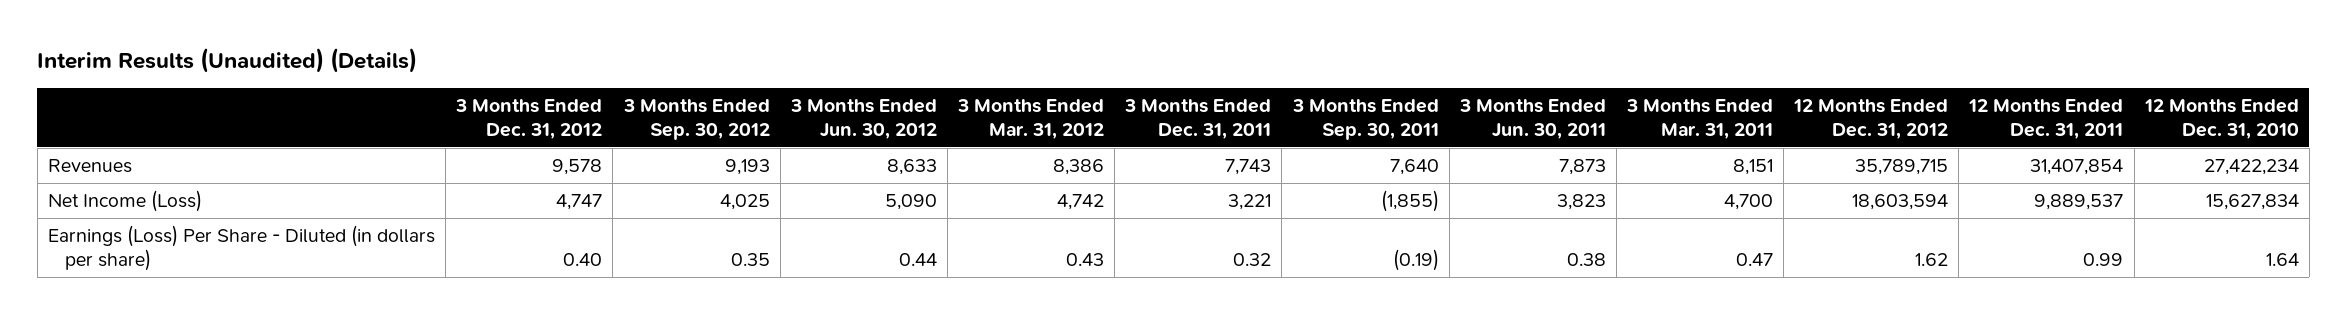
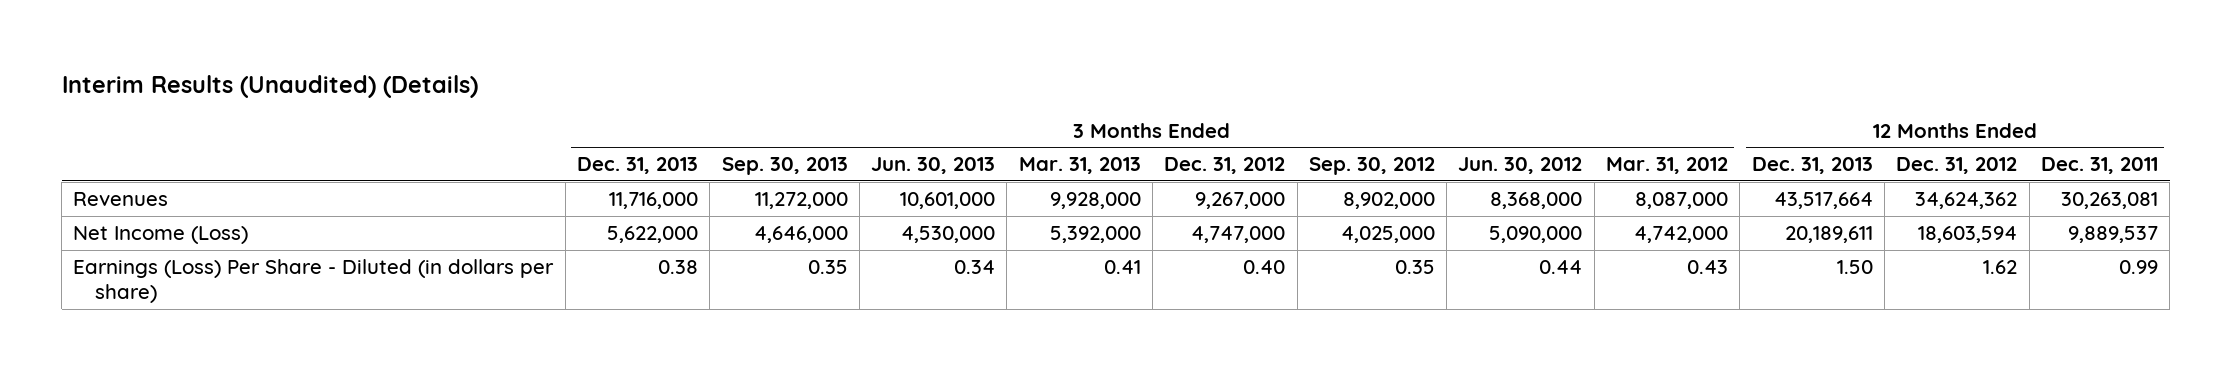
[1124,99,1272,139] 3 Months Ended Dec. 31, 2011 -> none
[1291,99,1439,140] 3 Months Ended Sep. 30, 2011 -> none
[1458,99,1606,139] 3 Months Ended Jun. 30, 2011 -> none
[1625,99,1773,139] 3 Months Ended Mar. 31, 2011 -> none
[2143,99,2299,139] 12 Months Ended Dec. 31, 2010 -> none
none -> [576,157,698,175] Dec. 31, 2013
none -> [721,157,848,176] Sep. 30, 2013
none -> [871,157,996,175] Jun. 30, 2013
none -> [1018,157,1141,175] Mar. 31, 2013
none -> [1751,157,1873,175] Dec. 31, 2013
[552,159,603,176] 9,578 -> [1195,192,1286,210] 9,267,000
[724,159,770,176] 9,193 -> [1342,192,1435,210] 8,902,000
[886,159,937,176] 8,633 -> [1490,192,1583,210] 8,368,000
[1053,159,1105,176] 8,386 -> [1635,192,1729,210] 8,087,000
[1855,159,1949,176] 35,789,715 -> [1915,192,2018,210] 34,624,362
[2030,159,2124,176] 31,407,854 -> [2060,192,2158,210] 30,263,081
[556,194,603,211] 4,747 -> [1191,226,1286,244] 4,747,000
[719,194,770,211] 4,025 -> [1340,226,1435,244] 4,025,000
[884,194,937,211] 5,090 -> [1489,226,1583,244] 5,090,000
[1057,194,1105,211] 4,742 -> [1634,226,1729,244] 4,742,000

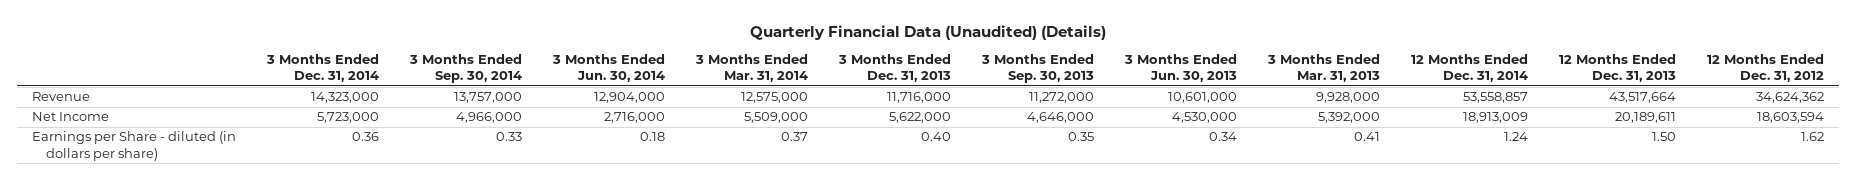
[61,75,478,99] Interim Results (Unaudited) (Details) -> [750,24,1107,40] Quarterly Financial Data (Unaudited) (Details)
[1164,157,1286,175] Dec. 31, 2012 -> none
[1308,157,1435,176] Sep. 30, 2012 -> none
[1458,157,1583,175] Jun. 30, 2012 -> none
[1606,157,1729,175] Mar. 31, 2012 -> none
[2040,157,2158,175] Dec. 31, 2011 -> none
none -> [266,53,380,83] 3 Months Ended Dec. 31, 2014
none -> [409,53,523,84] 3 Months Ended Sep. 30, 2014
none -> [552,53,666,83] 3 Months Ended Jun. 30, 2014
none -> [695,53,809,83] 3 Months Ended Mar. 31, 2014
none -> [1410,53,1528,83] 12 Months Ended Dec. 31, 2014
[73,192,169,207] Revenues -> [32,92,91,102] Revenue
[73,226,249,245] Net Income (Loss) -> [32,112,110,122] Net Income
[73,259,555,304] Earnings (Loss) Per Share - Diluted (in dollars per share) -> [32,131,237,161] Earnings per Share - diluted (in dollars per share)
[657,260,698,275] 0.38 -> [921,132,952,142] 0.40

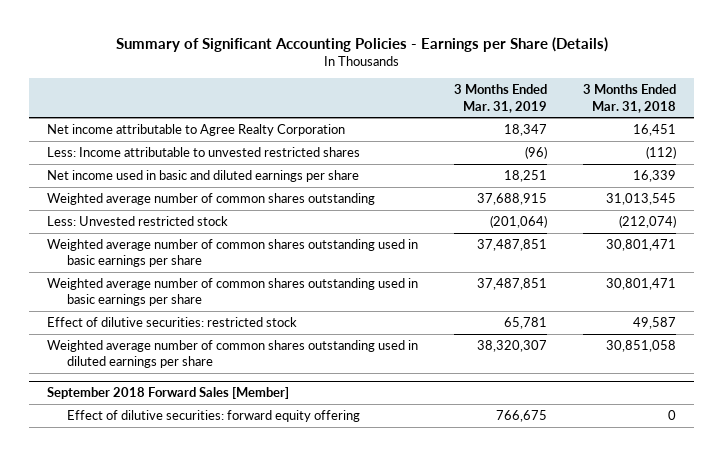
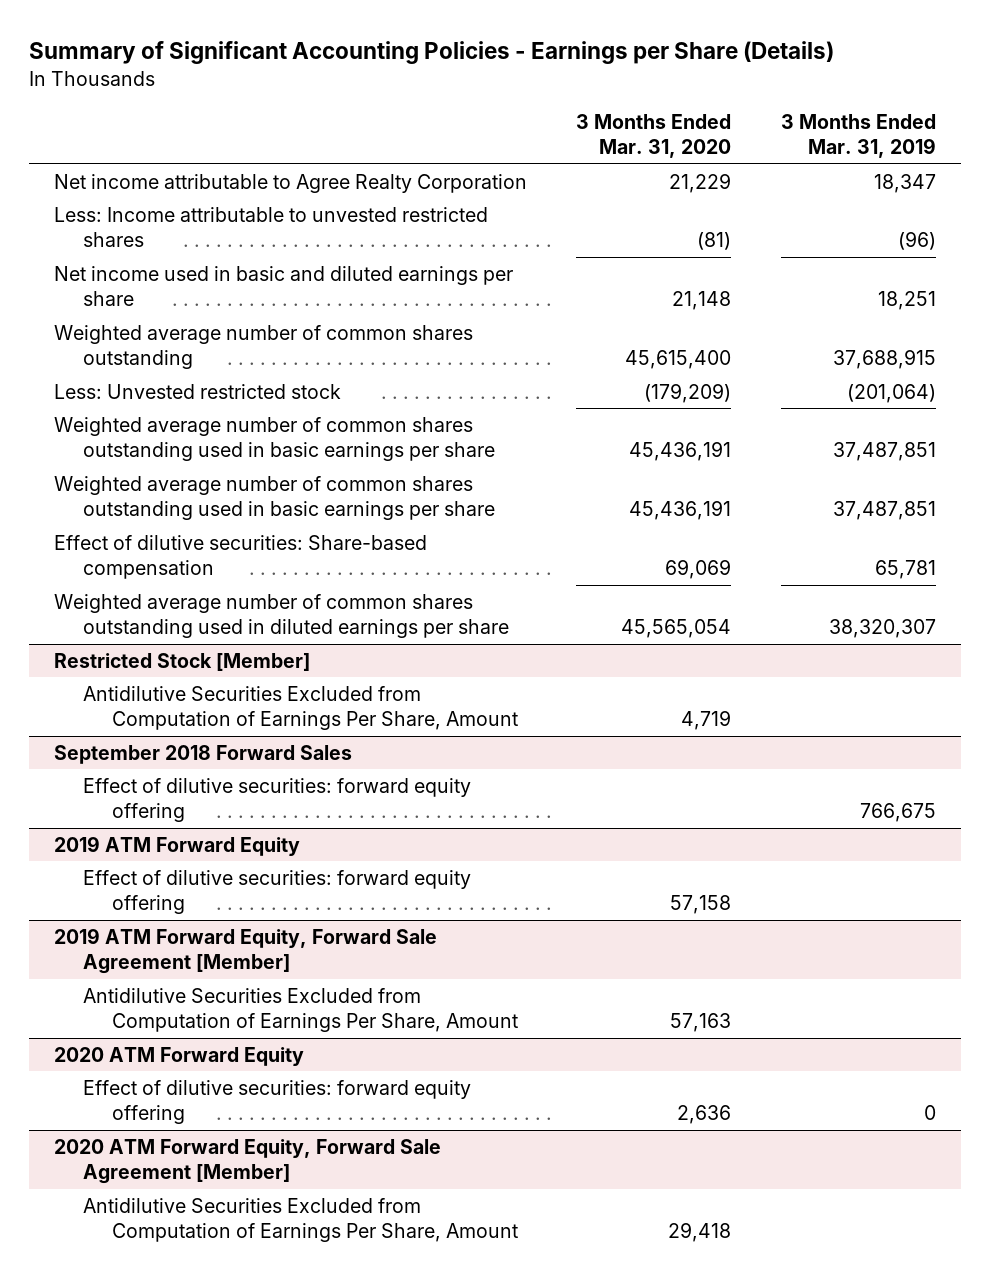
[583,84,677,113] 3 Months Ended Mar. 31, 2018 -> none
none -> [576,114,732,159] 3 Months Ended Mar. 31, 2020
[47,316,298,327] Effect of dilutive securities: restricted stock -> [53,534,427,580] Effect of dilutive securities: Share-based compensation
none -> [53,652,310,671] Restricted Stock [Member]
none -> [82,685,518,731] Antidilutive Securities Excluded from Computation of Earnings Per Share, Amount
[47,387,290,400] September 2018 Forward Sales [Member] -> [53,744,352,764] September 2018 Forward Sales
none -> [53,835,300,856] 2019 ATM Forward Equity
none -> [82,869,471,915] Effect of dilutive securities: forward equity offering
none -> [53,927,437,975] 2019 ATM Forward Equity, Forward Sale Agreement [Member]
none -> [82,987,518,1033] Antidilutive Securities Excluded from Computation of Earnings Per Share, Amount
none -> [53,1046,304,1066] 2020 ATM Forward Equity
none -> [82,1079,471,1125] Effect of dilutive securities: forward equity offering
none -> [53,1138,441,1185] 2020 ATM Forward Equity, Forward Sale Agreement [Member]
none -> [82,1197,518,1243] Antidilutive Securities Excluded from Computation of Earnings Per Share, Amount

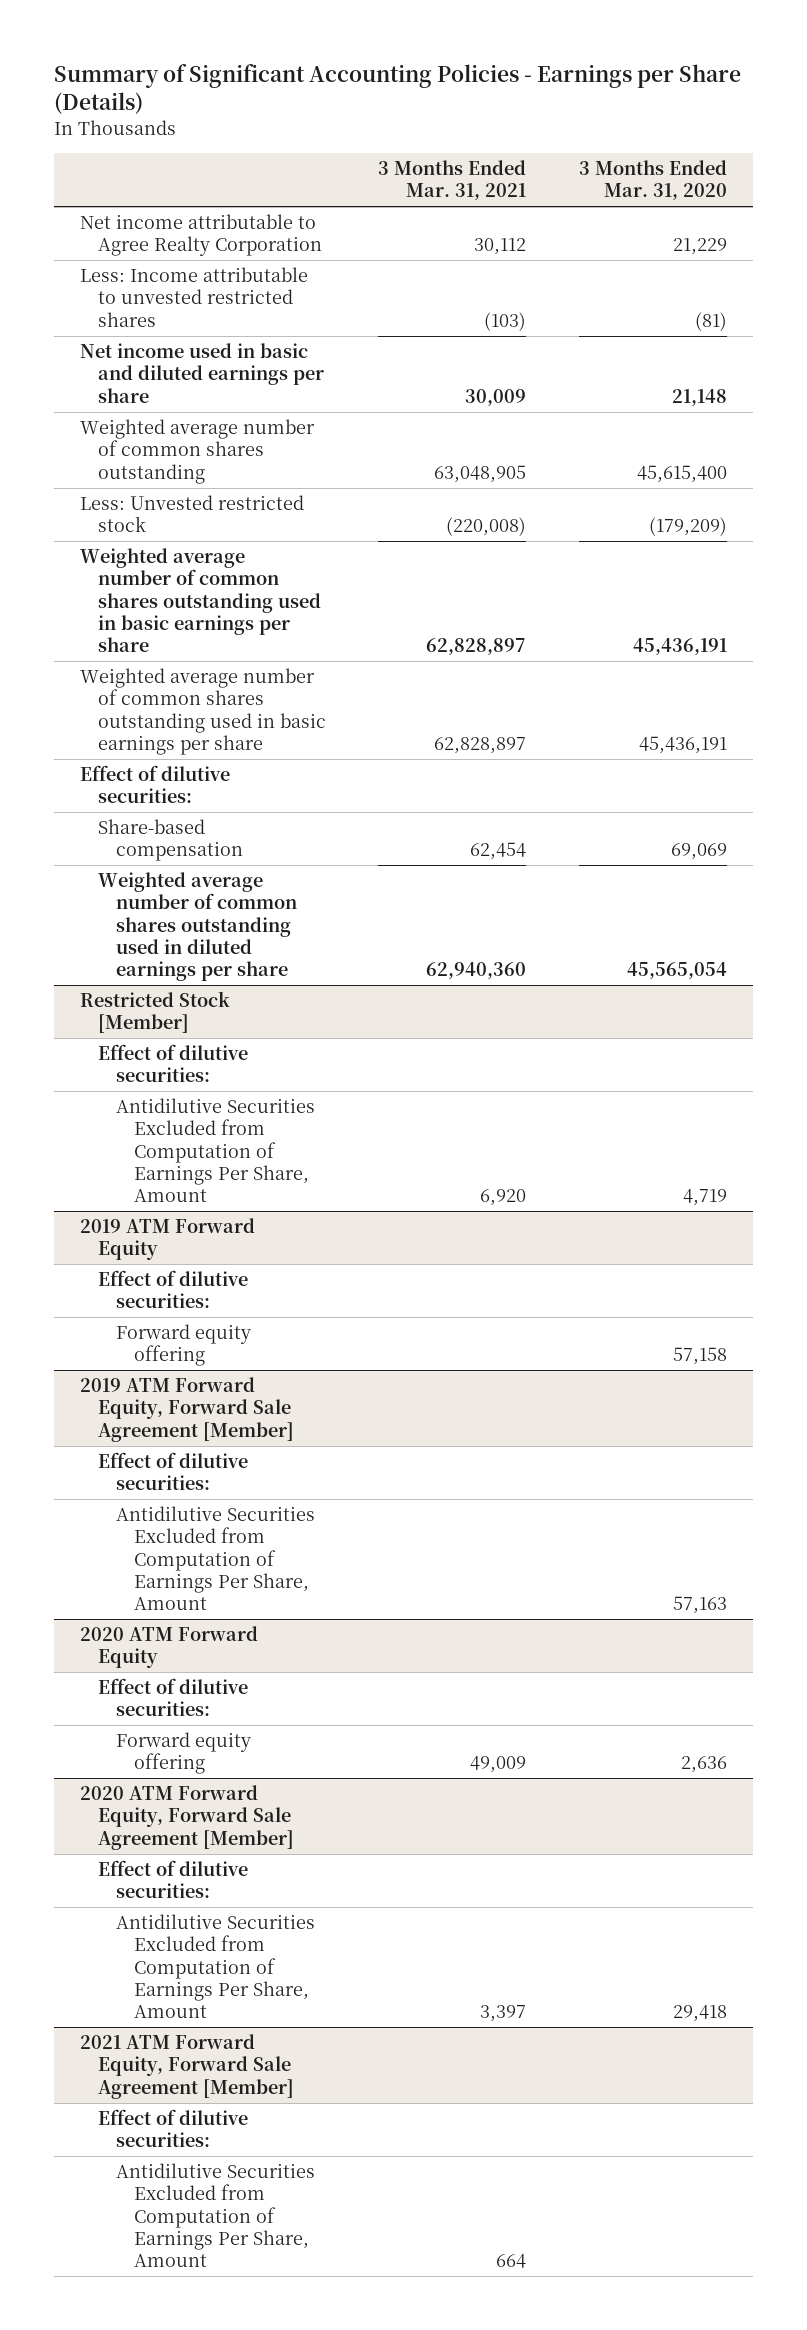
[780,114,936,159] 3 Months Ended Mar. 31, 2019 -> none
none -> [378,160,527,201] 3 Months Ended Mar. 31, 2021
none -> [79,765,230,804] Effect of dilutive securities:
[53,534,427,580] Effect of dilutive securities: Share-based compensation -> [97,819,243,862] Share-based compensation
none -> [97,1044,248,1083] Effect of dilutive securities:
[53,744,352,764] September 2018 Forward Sales -> none
[82,777,471,823] Effect of dilutive securities: forward equity offering -> none
none -> [97,1270,248,1309] Effect of dilutive securities:
[82,869,471,915] Effect of dilutive securities: forward equity offering -> [115,1324,251,1367] Forward equity offering
none -> [97,1452,248,1491] Effect of dilutive securities:
none -> [97,1678,248,1717] Effect of dilutive securities:
[82,1079,471,1125] Effect of dilutive securities: forward equity offering -> [115,1732,251,1775] Forward equity offering
none -> [97,1860,248,1899] Effect of dilutive securities:
none -> [79,2034,294,2099] 2021 ATM Forward Equity, Forward Sale Agreement [Member]
none -> [97,2109,248,2148] Effect of dilutive securities:
none -> [115,2163,315,2268] Antidilutive Securities Excluded from Computation of Earnings Per Share, Amount

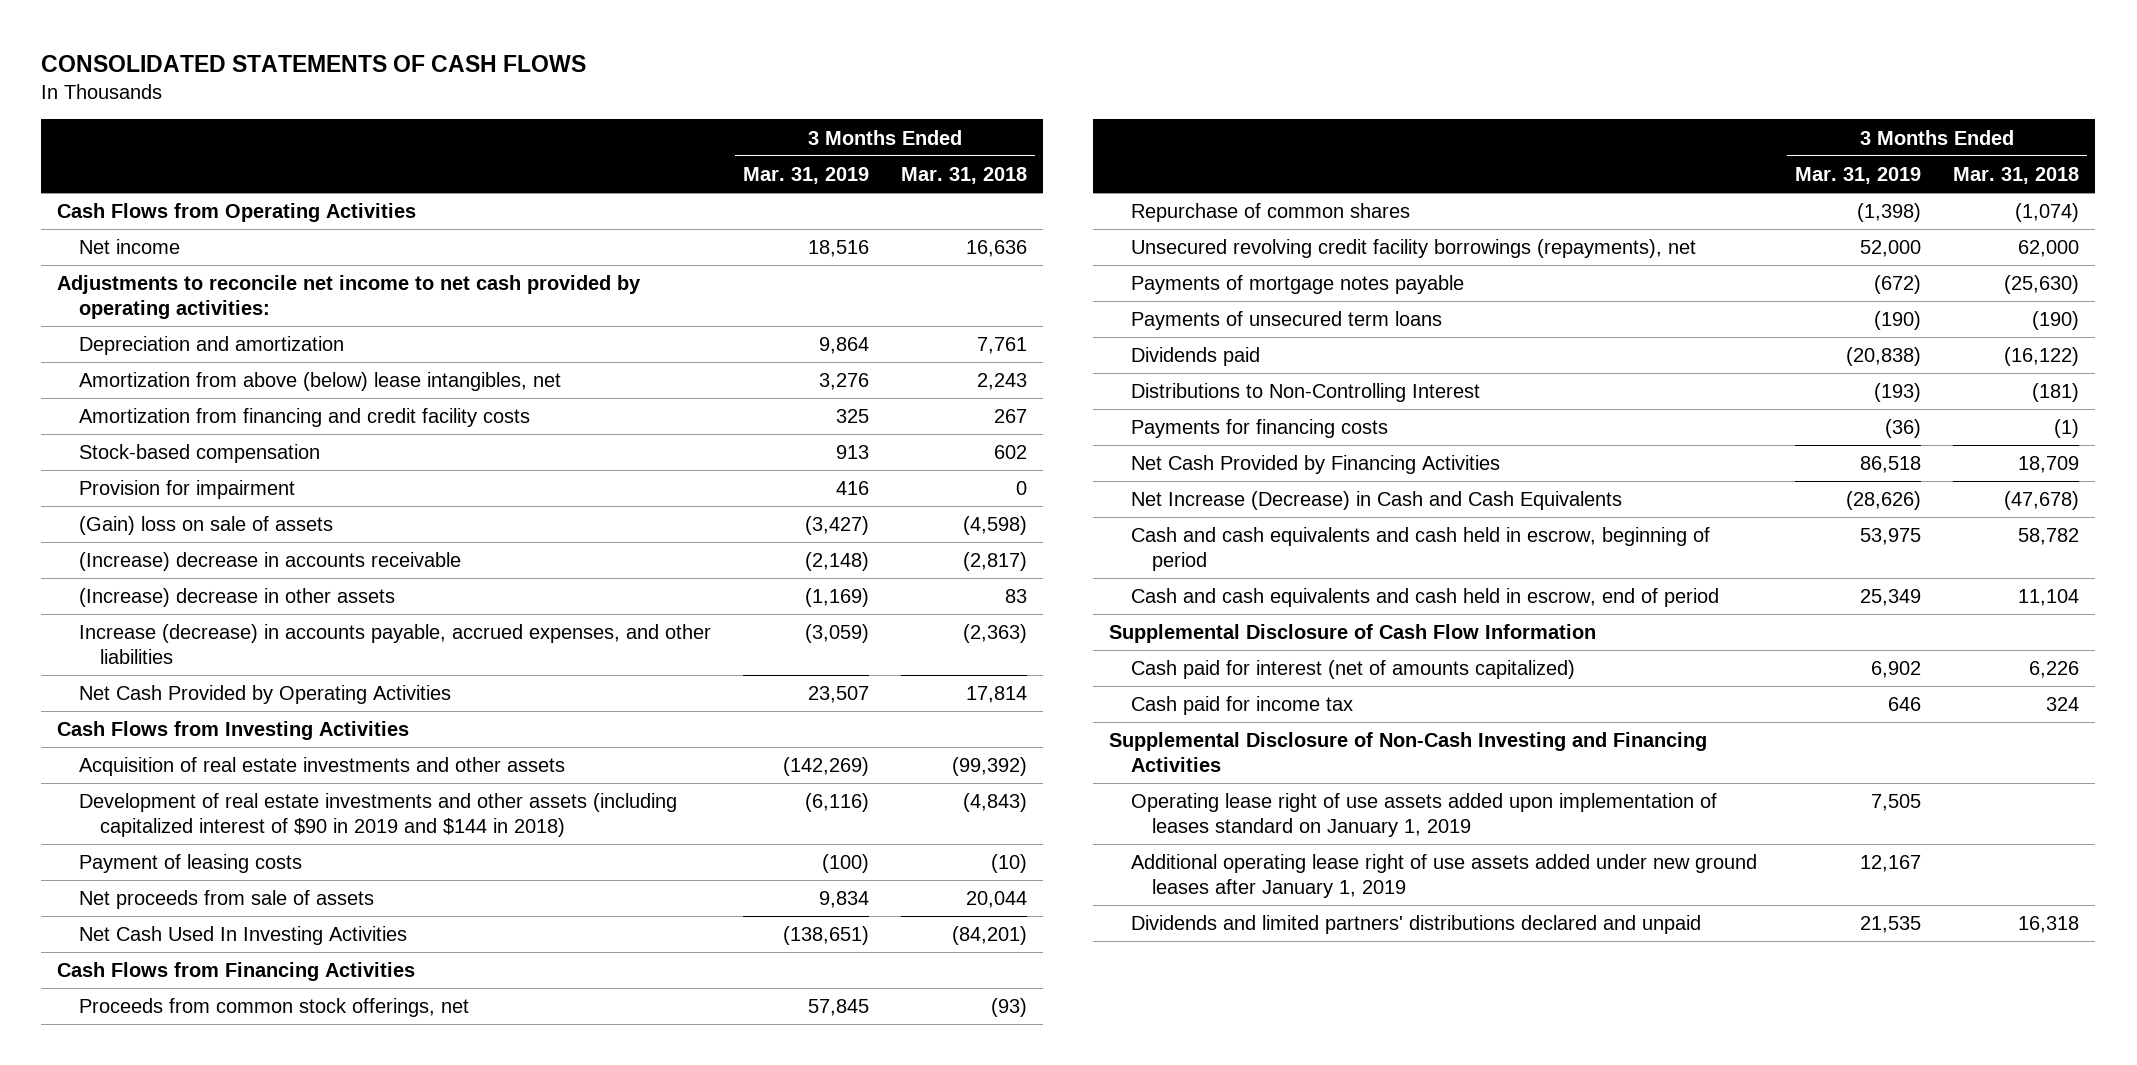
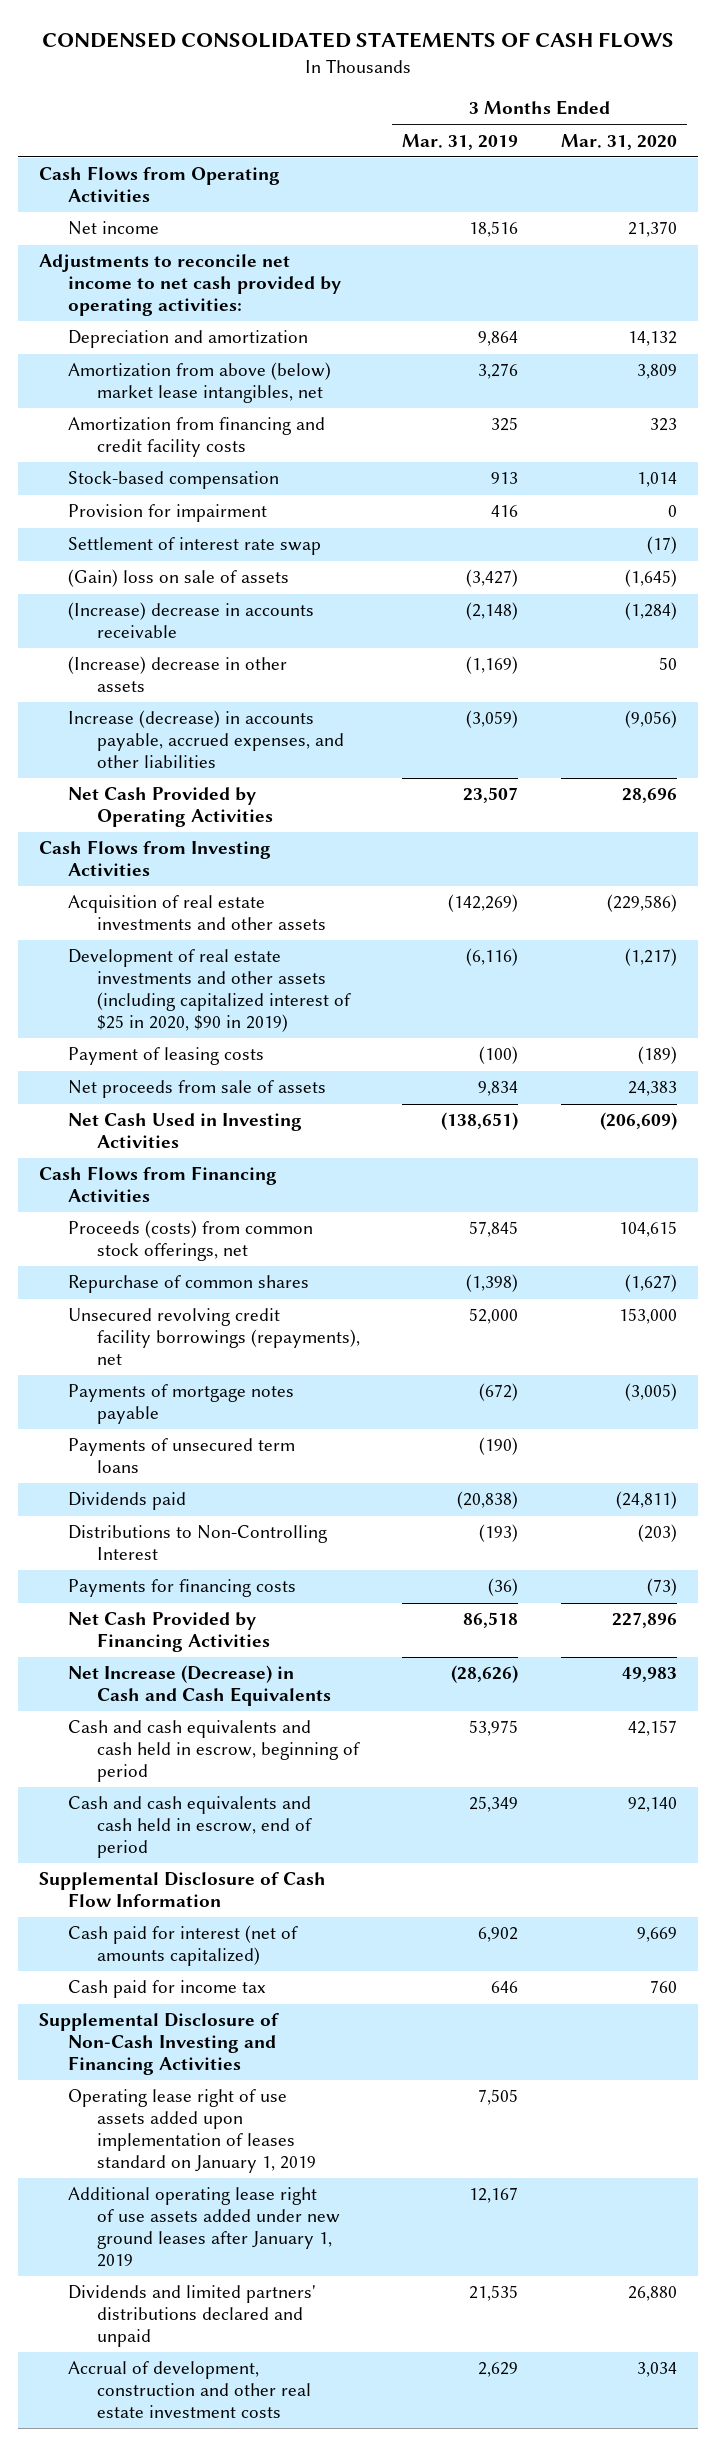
[41,55,587,73] CONSOLIDATED STATEMENTS OF CASH FLOWS -> [42,32,675,49] CONDENSED CONSOLIDATED STATEMENTS OF CASH FLOWS
[901,166,1028,184] Mar. 31, 2018 -> none
none -> [560,133,677,150] Mar. 31, 2020
[78,372,561,392] Amortization from above (below) lease intangibles, net -> [68,362,332,404] Amortization from above (below) market lease intangibles, net
none -> [68,537,322,556] Settlement of interest rate swap
[78,793,677,837] Development of real estate investments and other assets (including capitalized interest of $90 in 2019 and $144 in 2018) -> [68,949,352,1032] Development of real estate investments and other assets (including capitalized interest of $25 in 2020, $90 in 2019)
[78,926,407,946] Net Cash Used In Investing Activities -> [68,1113,303,1149] Net Cash Used in Investing Activities
[78,998,469,1018] Proceeds from common stock offerings, net -> [68,1220,314,1262] Proceeds (costs) from common stock offerings, net
none -> [68,2361,312,2418] Accrual of development, construction and other real estate investment costs

